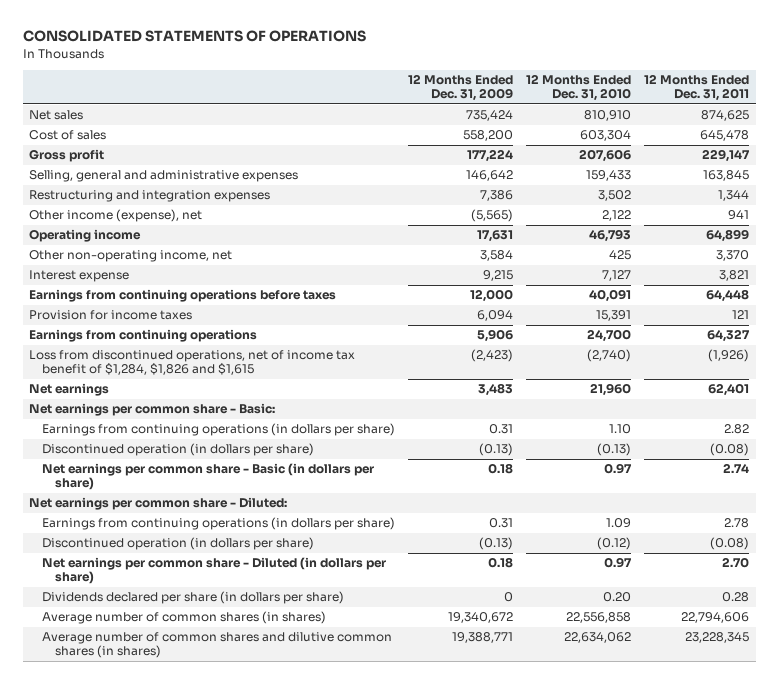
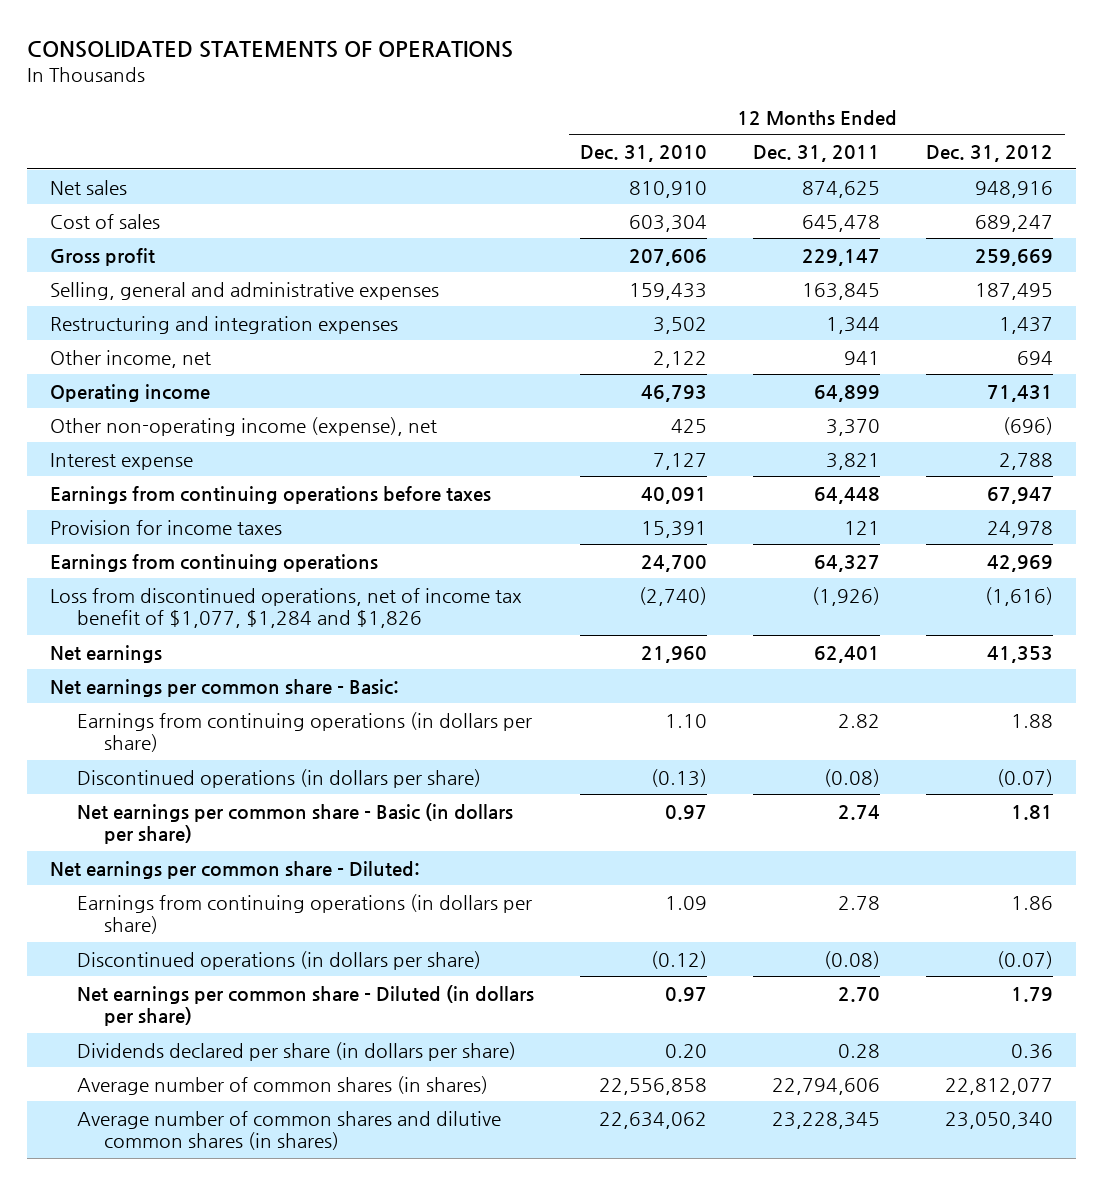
[408,74,514,102] 12 Months Ended Dec. 31, 2009 -> none
none -> [926,144,1054,162] Dec. 31, 2012
[29,209,203,223] Other income (expense), net -> [50,349,212,368] Other income, net
[29,250,233,263] Other non-operating income, net -> [50,416,438,436] Other non-operating income (expense), net
[29,350,356,376] Loss from discontinued operations, net of income tax benefit of $1,284, $1,826 and $1,615 -> [50,587,523,629] Loss from discontinued operations, net of income tax benefit of $1,077, $1,284 and $1,826
[42,443,315,457] Discontinued operation (in dollars per share) -> [76,768,481,788] Discontinued operations (in dollars per share)
[42,537,315,551] Discontinued operation (in dollars per share) -> [76,950,481,970] Discontinued operations (in dollars per share)

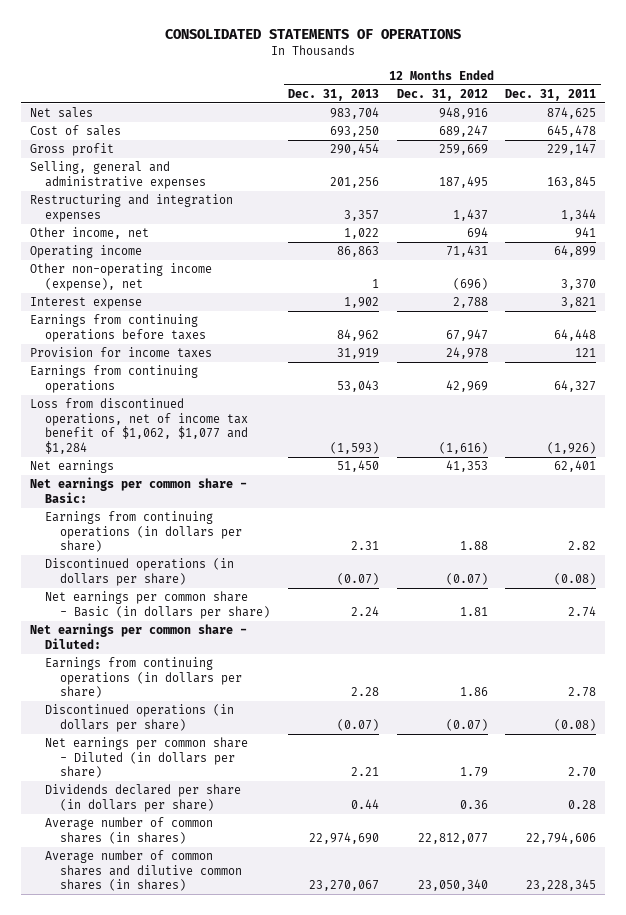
[580,144,708,162] Dec. 31, 2010 -> none
none -> [288,88,380,101] Dec. 31, 2013
[50,587,523,629] Loss from discontinued operations, net of income tax benefit of $1,077, $1,284 and $1,826 -> [29,398,249,455] Loss from discontinued operations, net of income tax benefit of $1,062, $1,077 and $1,284

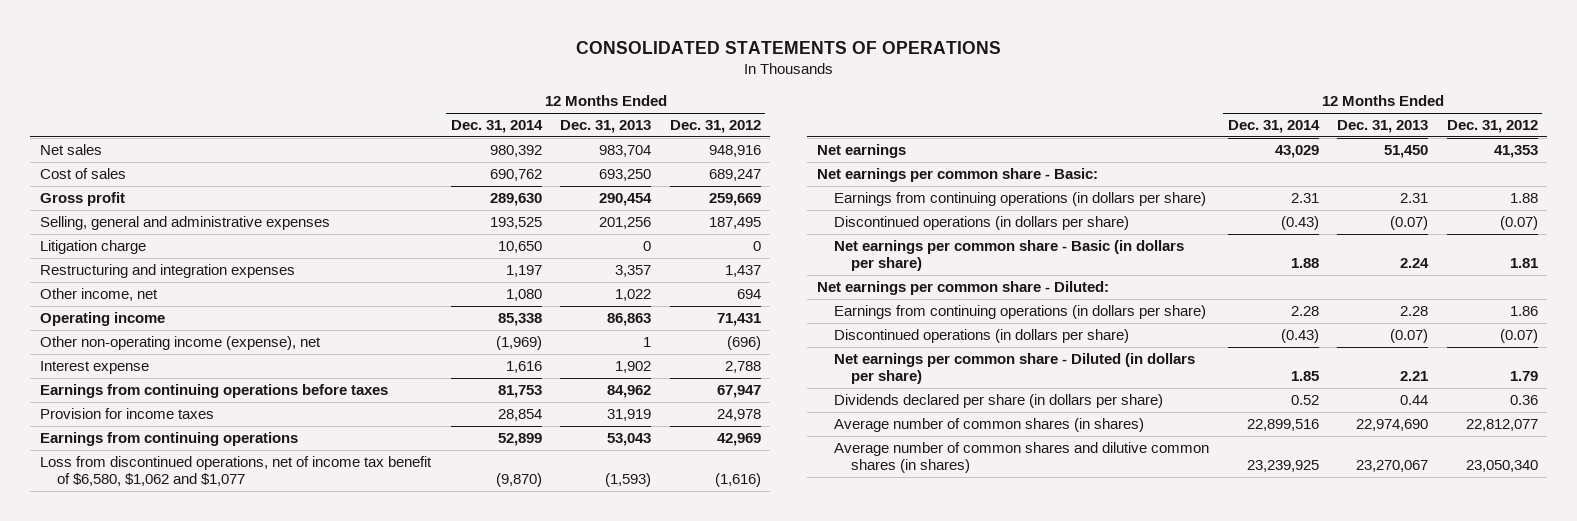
[505,88,597,101] Dec. 31, 2011 -> none
none -> [450,120,543,134] Dec. 31, 2014
none -> [39,240,146,255] Litigation charge
[29,398,249,455] Loss from discontinued operations, net of income tax benefit of $1,062, $1,077 and $1,284 -> [39,456,432,487] Loss from discontinued operations, net of income tax benefit of $6,580, $1,062 and $1,077

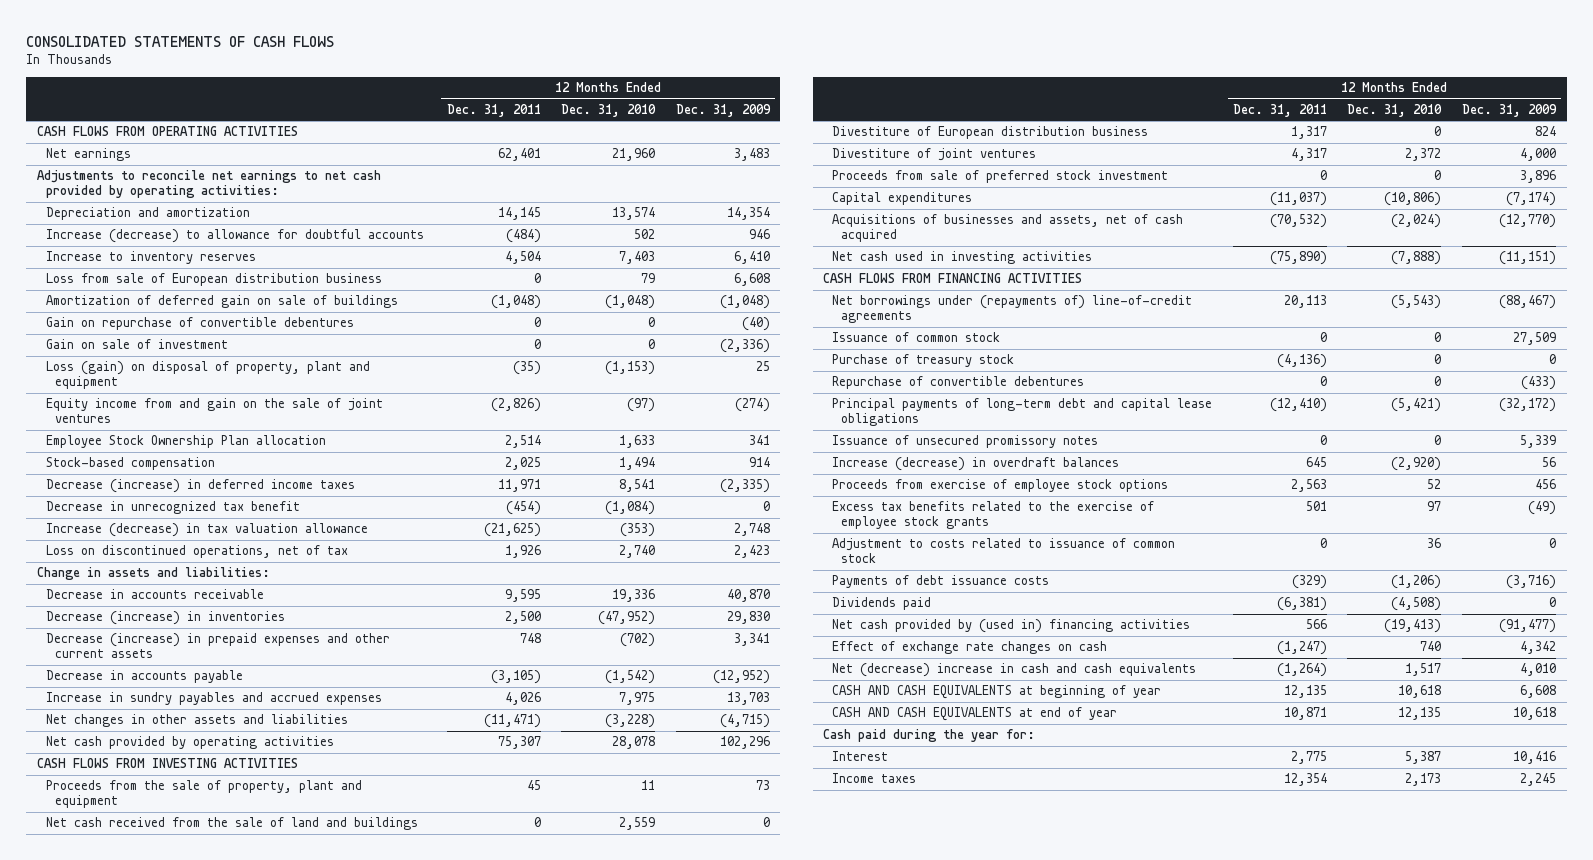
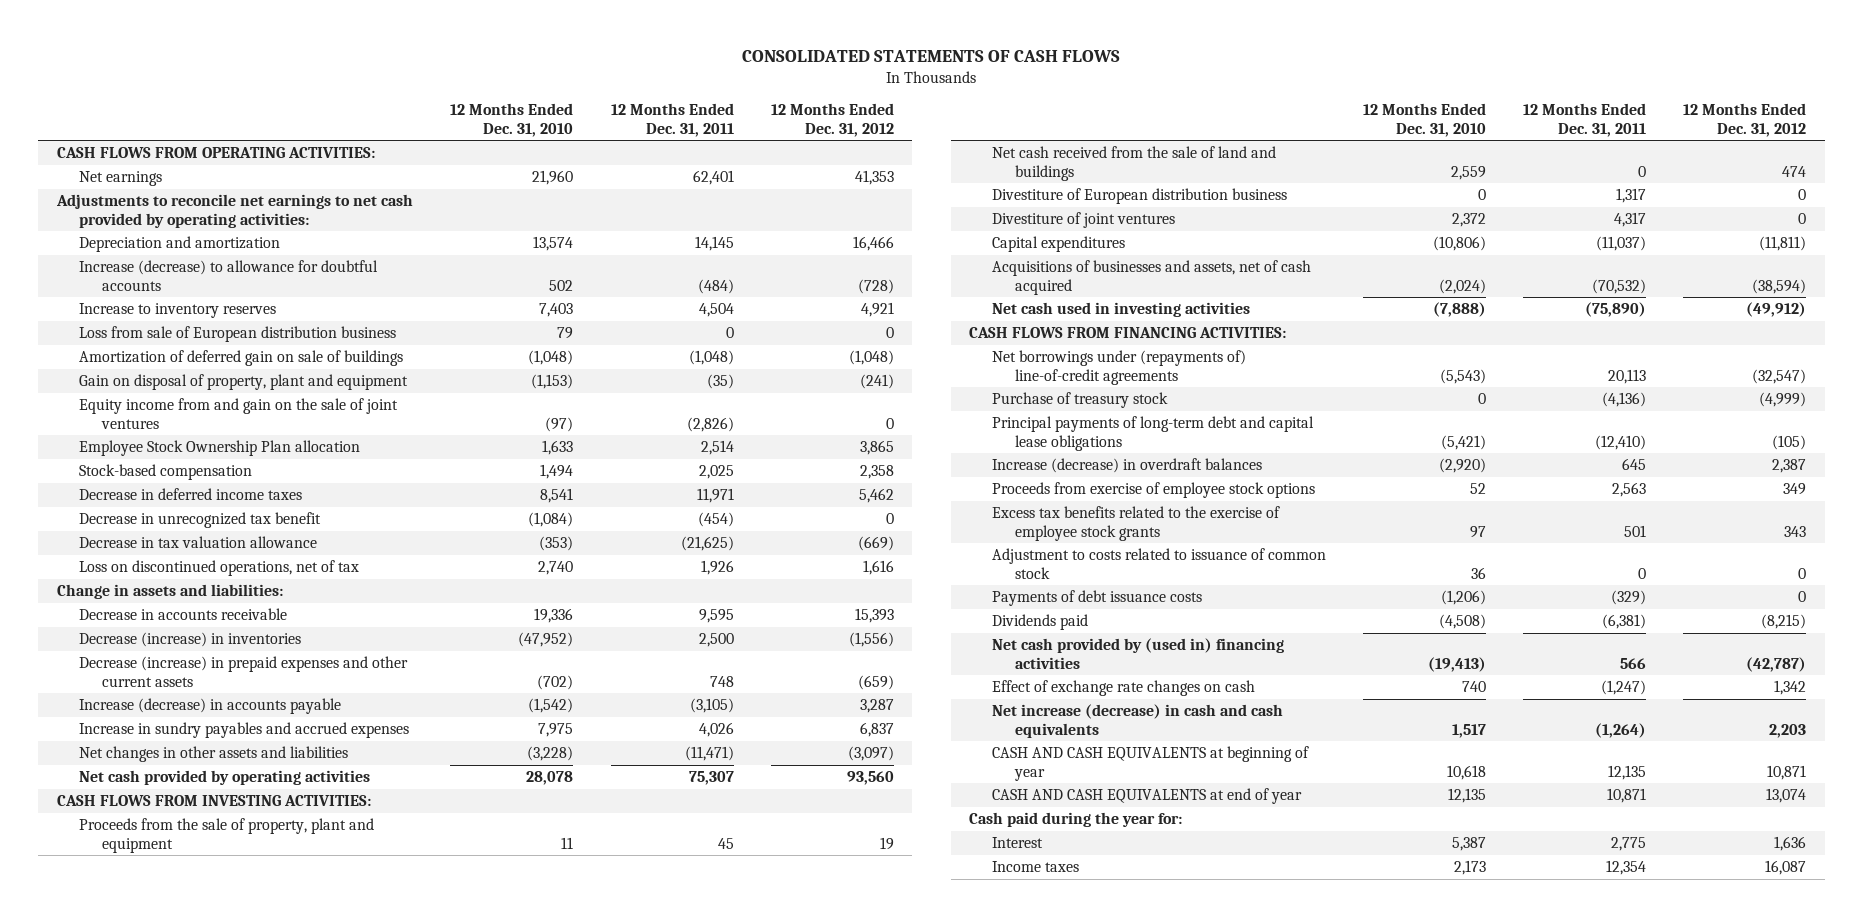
[675,103,771,117] Dec. 31, 2009 -> none
none -> [770,103,894,137] 12 Months Ended Dec. 31, 2012
[36,126,298,137] CASH FLOWS FROM OPERATING ACTIVITIES -> [56,147,375,159] CASH FLOWS FROM OPERATING ACTIVITIES:
[45,317,354,331] Gain on repurchase of convertible debentures -> none
[45,339,228,350] Gain on sale of investment -> none
[45,361,370,390] Loss (gain) on disposal of property, plant and equipment -> [79,374,409,391] Gain on disposal of property, plant and equipment
[45,479,355,494] Decrease (increase) in deferred income taxes -> [79,488,303,501] Decrease in deferred income taxes
[45,523,368,538] Increase (decrease) in tax valuation allowance -> [79,536,318,549] Decrease in tax valuation allowance
[45,670,243,684] Decrease in accounts payable -> [79,698,342,715] Increase (decrease) in accounts payable
[36,758,298,769] CASH FLOWS FROM INVESTING ACTIVITIES -> [56,795,371,807] CASH FLOWS FROM INVESTING ACTIVITIES:
[832,170,1169,184] Proceeds from sale of preferred stock investment -> none
[823,273,1083,284] CASH FLOWS FROM FINANCING ACTIVITIES -> [969,327,1287,339] CASH FLOWS FROM FINANCING ACTIVITIES:
[832,332,1001,343] Issuance of common stock -> none
[832,376,1085,390] Repurchase of convertible debentures -> none
[832,435,1099,449] Issuance of unsecured promissory notes -> none
[832,663,1197,678] Net (decrease) increase in cash and cash equivalents -> [992,704,1284,738] Net increase (decrease) in cash and cash equivalents

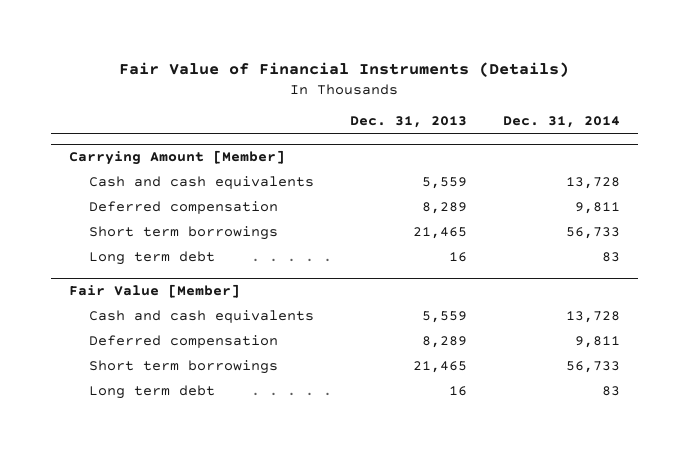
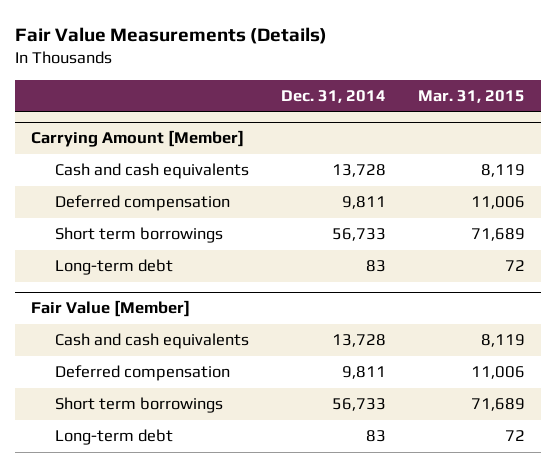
[119,61,570,77] Fair Value of Financial Instruments (Details) -> [15,26,328,44] Fair Value Measurements (Details)
[350,116,468,129] Dec. 31, 2013 -> none
none -> [417,89,525,103] Mar. 31, 2015
[89,251,216,266] Long term debt -> [55,259,174,276] Long-term debt
[89,385,216,400] Long term debt -> [55,429,174,446] Long-term debt

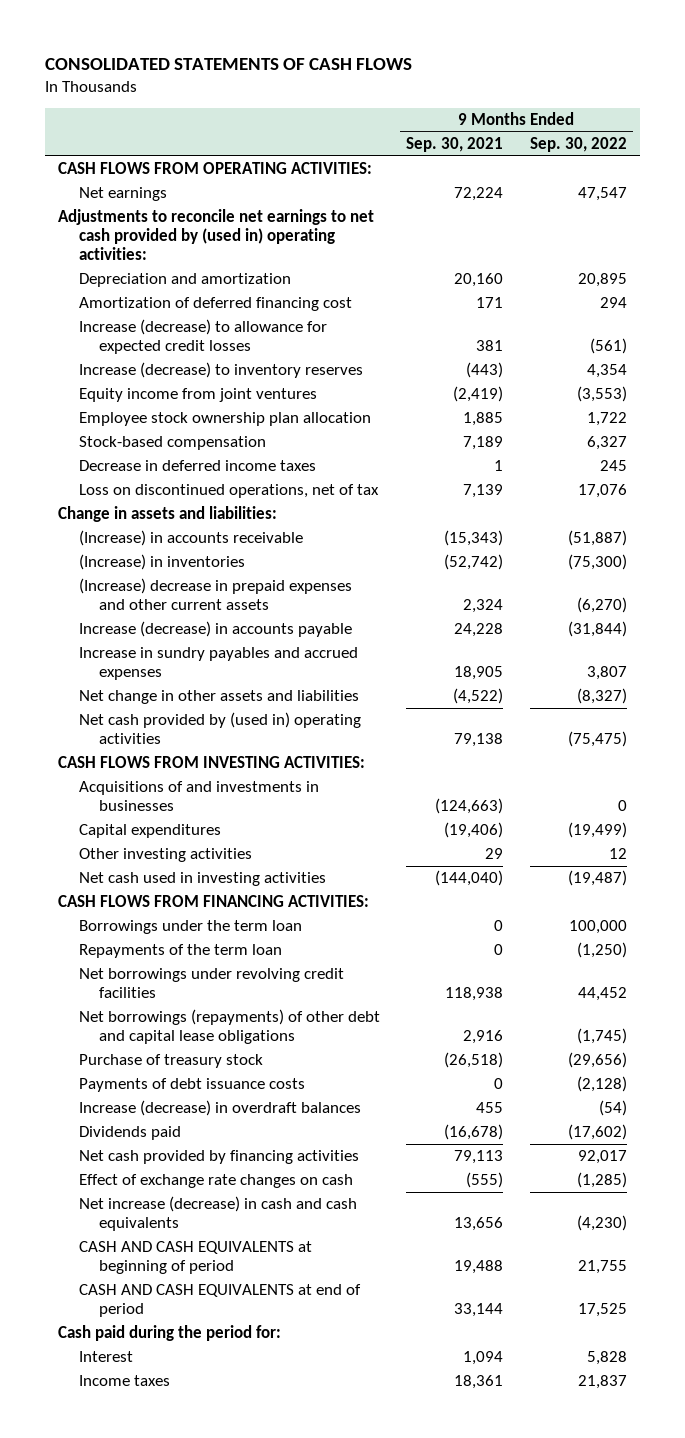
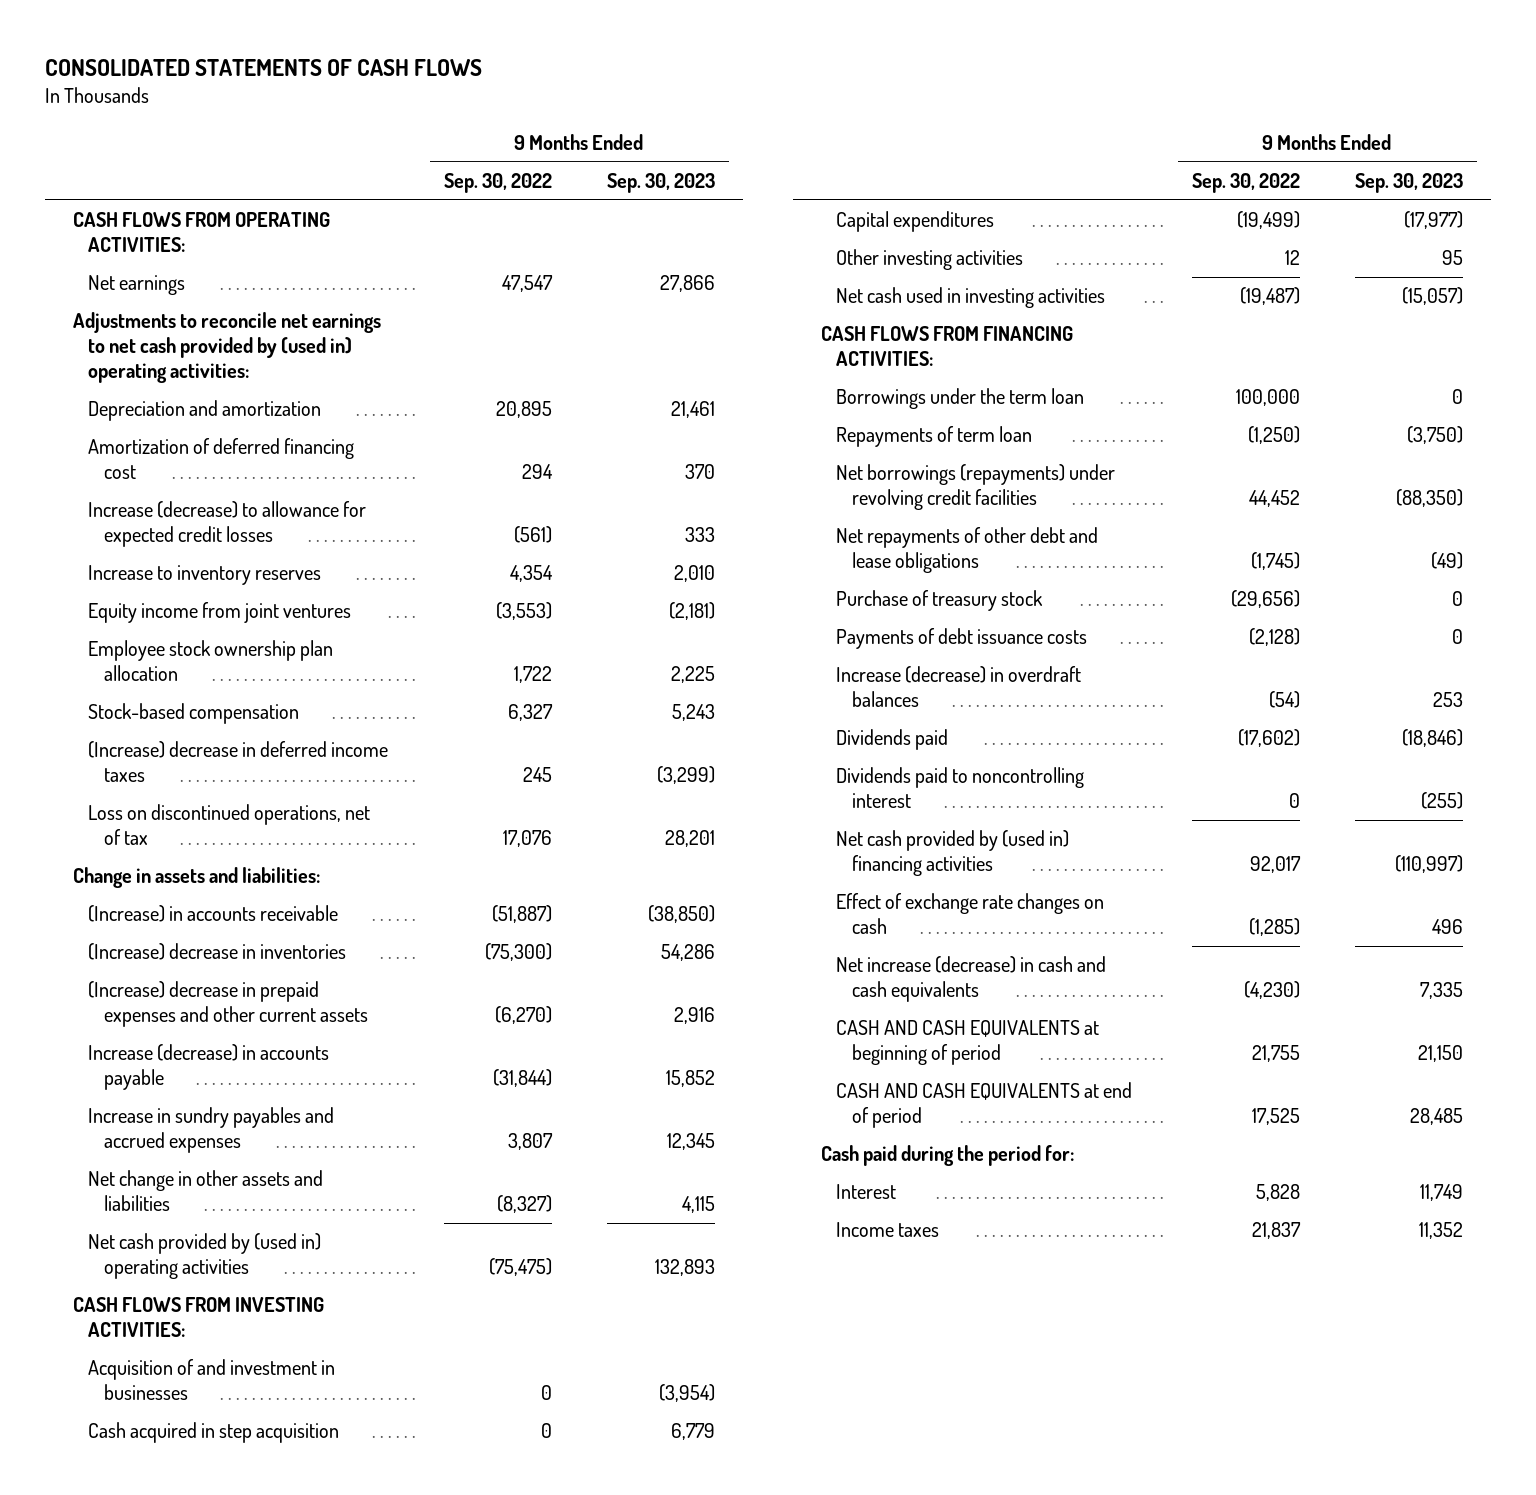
[406,137,504,153] Sep. 30, 2021 -> none
none -> [606,173,715,194] Sep. 30, 2023
[78,362,363,379] Increase (decrease) to inventory reserves -> [88,565,322,586] Increase to inventory reserves
[78,460,316,472] Decrease in deferred income taxes -> [88,741,389,783] (Increase) decrease in deferred income taxes
[78,554,245,571] (Increase) in inventories -> [88,943,347,961] (Increase) decrease in inventories
[78,781,319,812] Acquisitions of and investments in businesses -> [88,1359,336,1401] Acquisition of and investment in businesses
none -> [88,1422,340,1444] Cash acquired in step acquisition
[78,944,282,959] Repayments of the term loan -> [836,426,1033,448] Repayments of term loan
[78,968,344,999] Net borrowings under revolving credit facilities -> [836,464,1116,511] Net borrowings (repayments) under revolving credit facilities
[78,1009,380,1045] Net borrowings (repayments) of other debt and capital lease obligations -> [836,527,1099,574] Net repayments of other debt and lease obligations
none -> [836,767,1085,809] Dividends paid to noncontrolling interest
[78,1150,359,1165] Net cash provided by financing activities -> [836,830,1070,877] Net cash provided by (used in) financing activities

